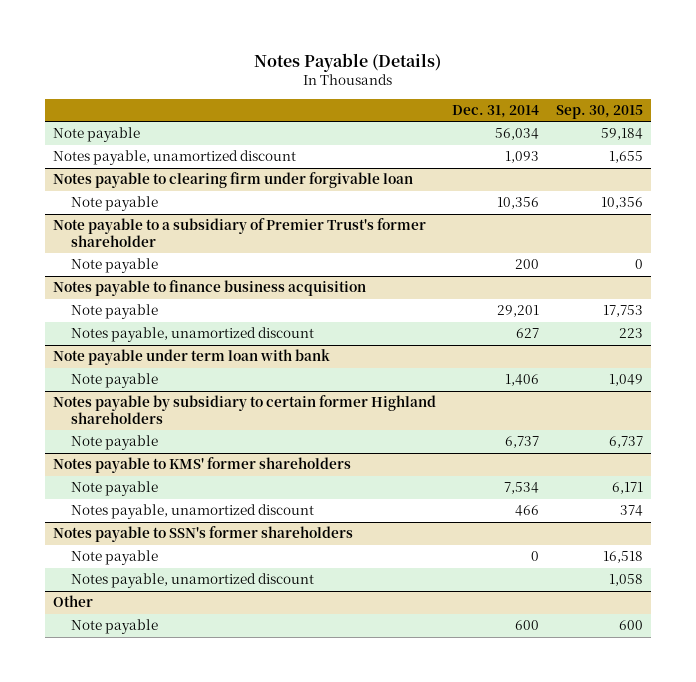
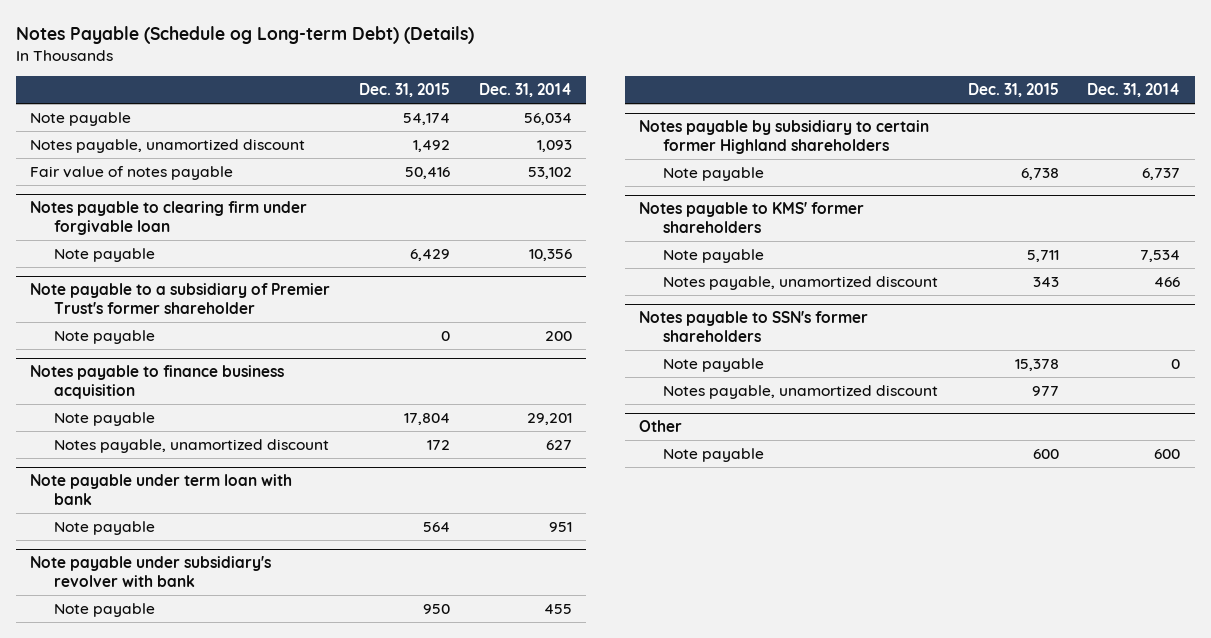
[253,52,441,72] Notes Payable (Details) -> [16,25,475,44] Notes Payable (Schedule og Long-term Debt) (Details)
[555,105,643,120] Sep. 30, 2015 -> none
none -> [359,83,451,98] Dec. 31, 2015
none -> [30,166,234,181] Fair value of notes payable
[505,374,540,387] 1,406 -> [548,522,572,533] 951
none -> [30,556,272,587] Note payable under subsidiary's revolver with bank
none -> [54,603,156,618] Note payable

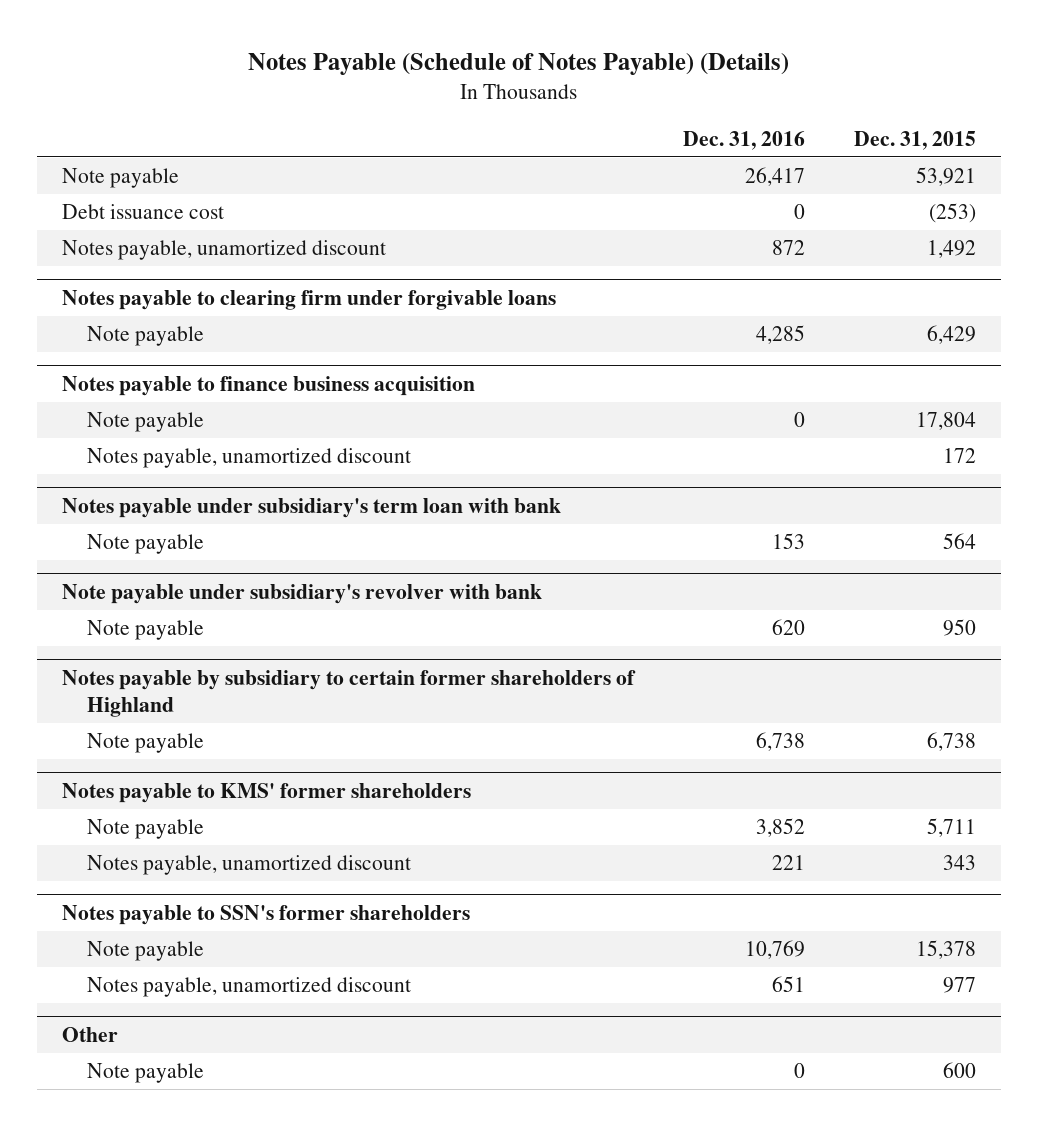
[16,25,475,44] Notes Payable (Schedule og Long-term Debt) (Details) -> [247,53,789,76] Notes Payable (Schedule of Notes Payable) (Details)
[478,83,572,98] Dec. 31, 2014 -> none
none -> [682,130,805,150] Dec. 31, 2016
[403,113,451,126] 54,174 -> [916,167,977,187] 53,921
none -> [61,204,224,220] Debt issuance cost
[30,166,234,181] Fair value of notes payable -> none
[30,201,308,235] Notes payable to clearing firm under forgivable loan -> [61,289,556,310] Notes payable to clearing firm under forgivable loans
[30,283,331,314] Note payable to a subsidiary of Premier Trust's former shareholder -> none
[54,330,156,345] Note payable -> none
[30,474,293,505] Note payable under term loan with bank -> [61,497,561,518] Notes payable under subsidiary's term loan with bank
[638,120,929,154] Notes payable by subsidiary to certain former Highland shareholders -> [61,669,636,717] Notes payable by subsidiary to certain former shareholders of Highland

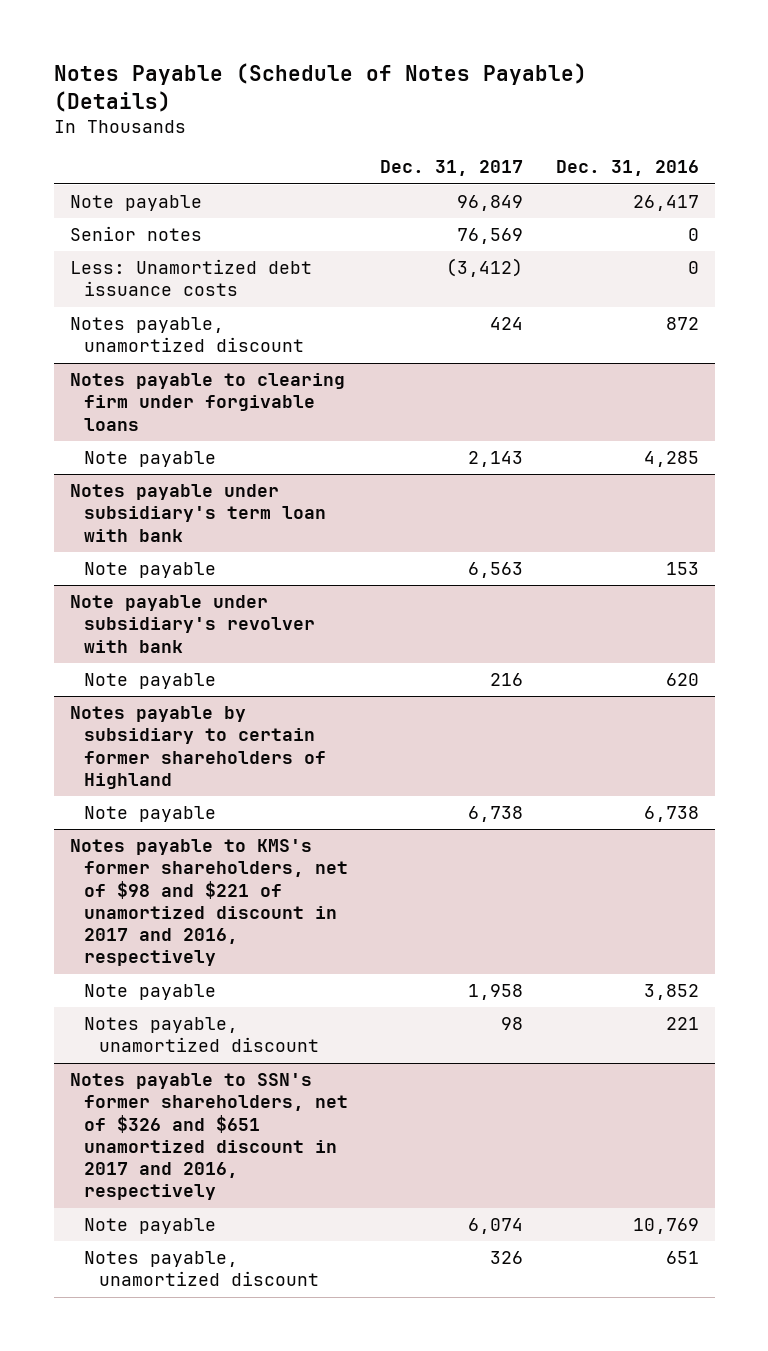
[854,130,977,150] Dec. 31, 2015 -> none
none -> [380,160,524,177] Dec. 31, 2017
none -> [69,226,202,242] Senior notes
[61,204,224,220] Debt issuance cost -> [69,259,312,297] Less: Unamortized debt issuance costs
[61,375,475,396] Notes payable to finance business acquisition -> none
[86,412,204,433] Note payable -> none
[86,448,411,469] Notes payable, unamortized discount -> none
[61,782,471,803] Notes payable to KMS' former shareholders -> [69,839,349,967] Notes payable to KMS's former shareholders, net of $98 and $221 of unamortized discount in 2017 and 2016, respectively
[61,904,470,925] Notes payable to SSN's former shareholders -> [69,1073,349,1201] Notes payable to SSN's former shareholders, net of $326 and $651 unamortized discount in 2017 and 2016, respectively
[61,1026,118,1042] Other -> none
[86,1063,204,1084] Note payable -> none

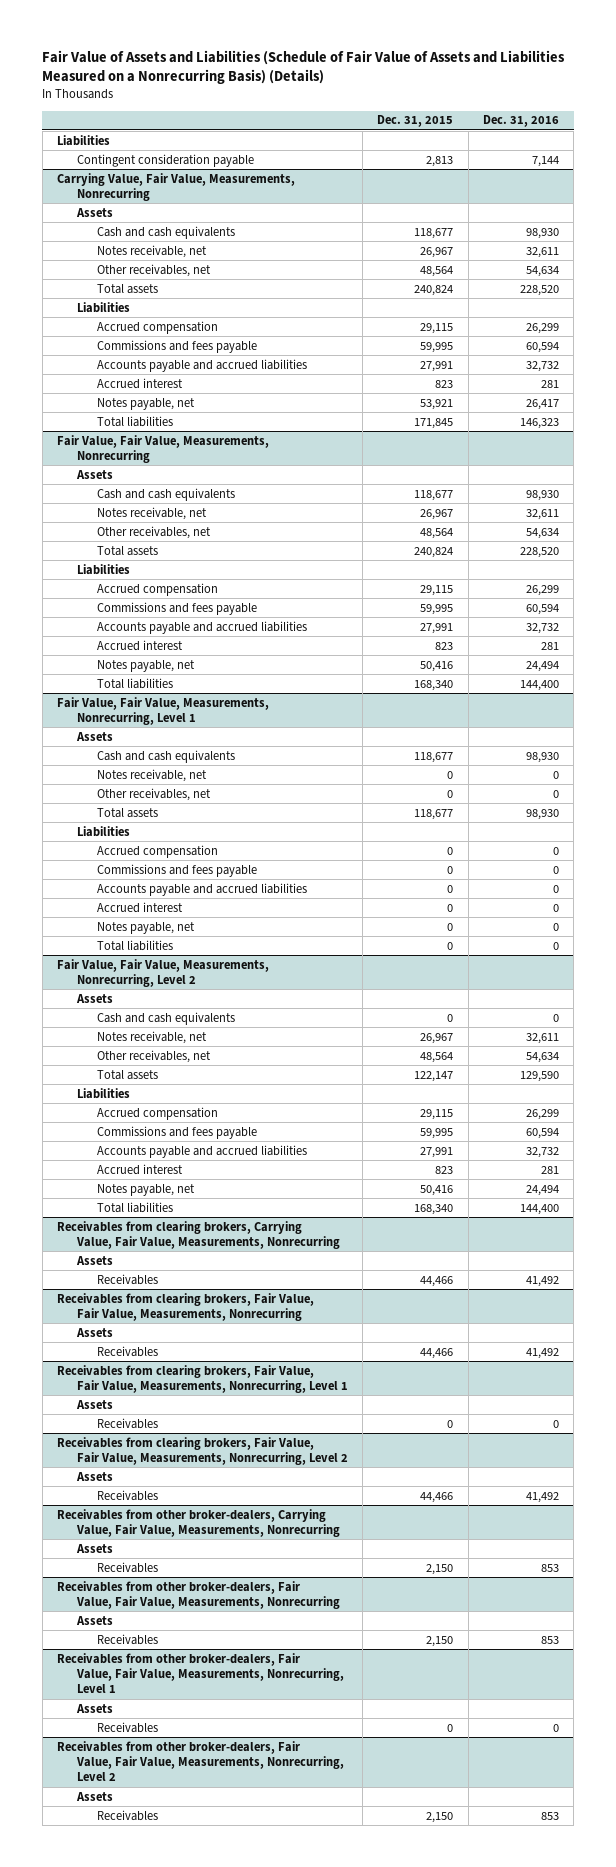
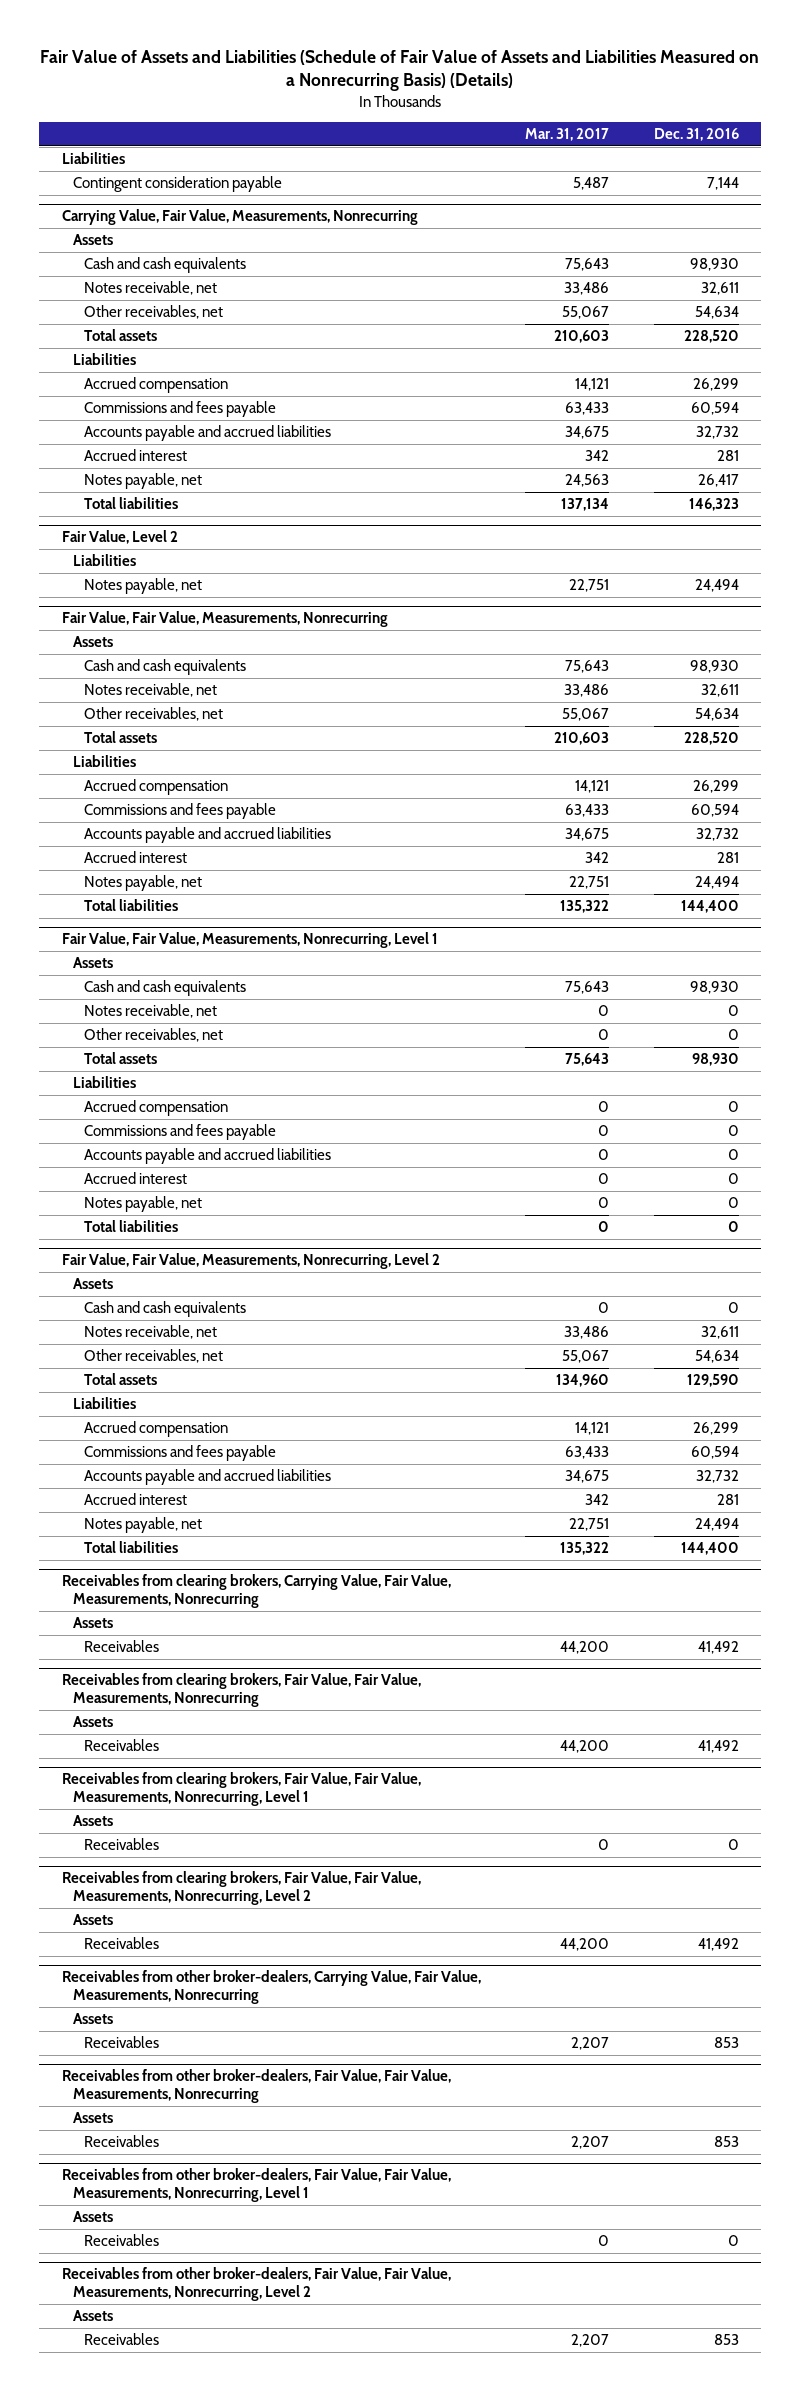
[377,115,454,128] Dec. 31, 2015 -> none
none -> [525,128,610,142] Mar. 31, 2017
none -> [61,530,178,545] Fair Value, Level 2
none -> [72,554,136,567] Liabilities
none -> [84,578,203,595] Notes payable, net

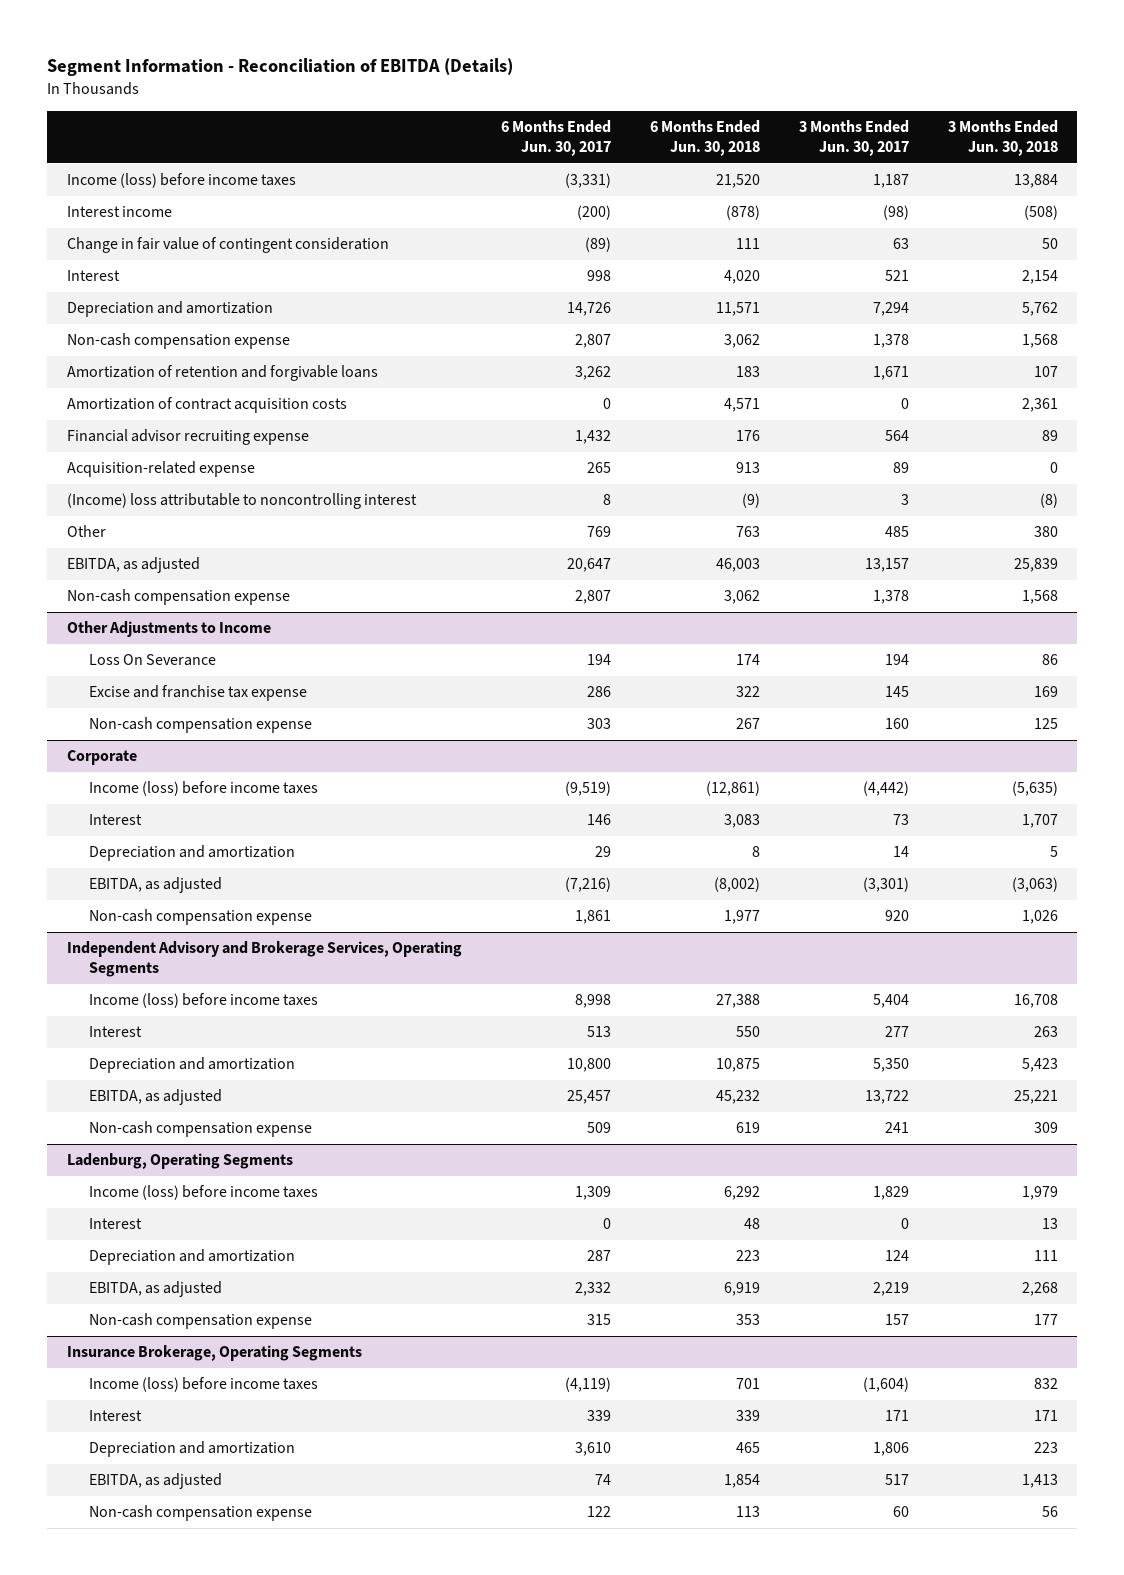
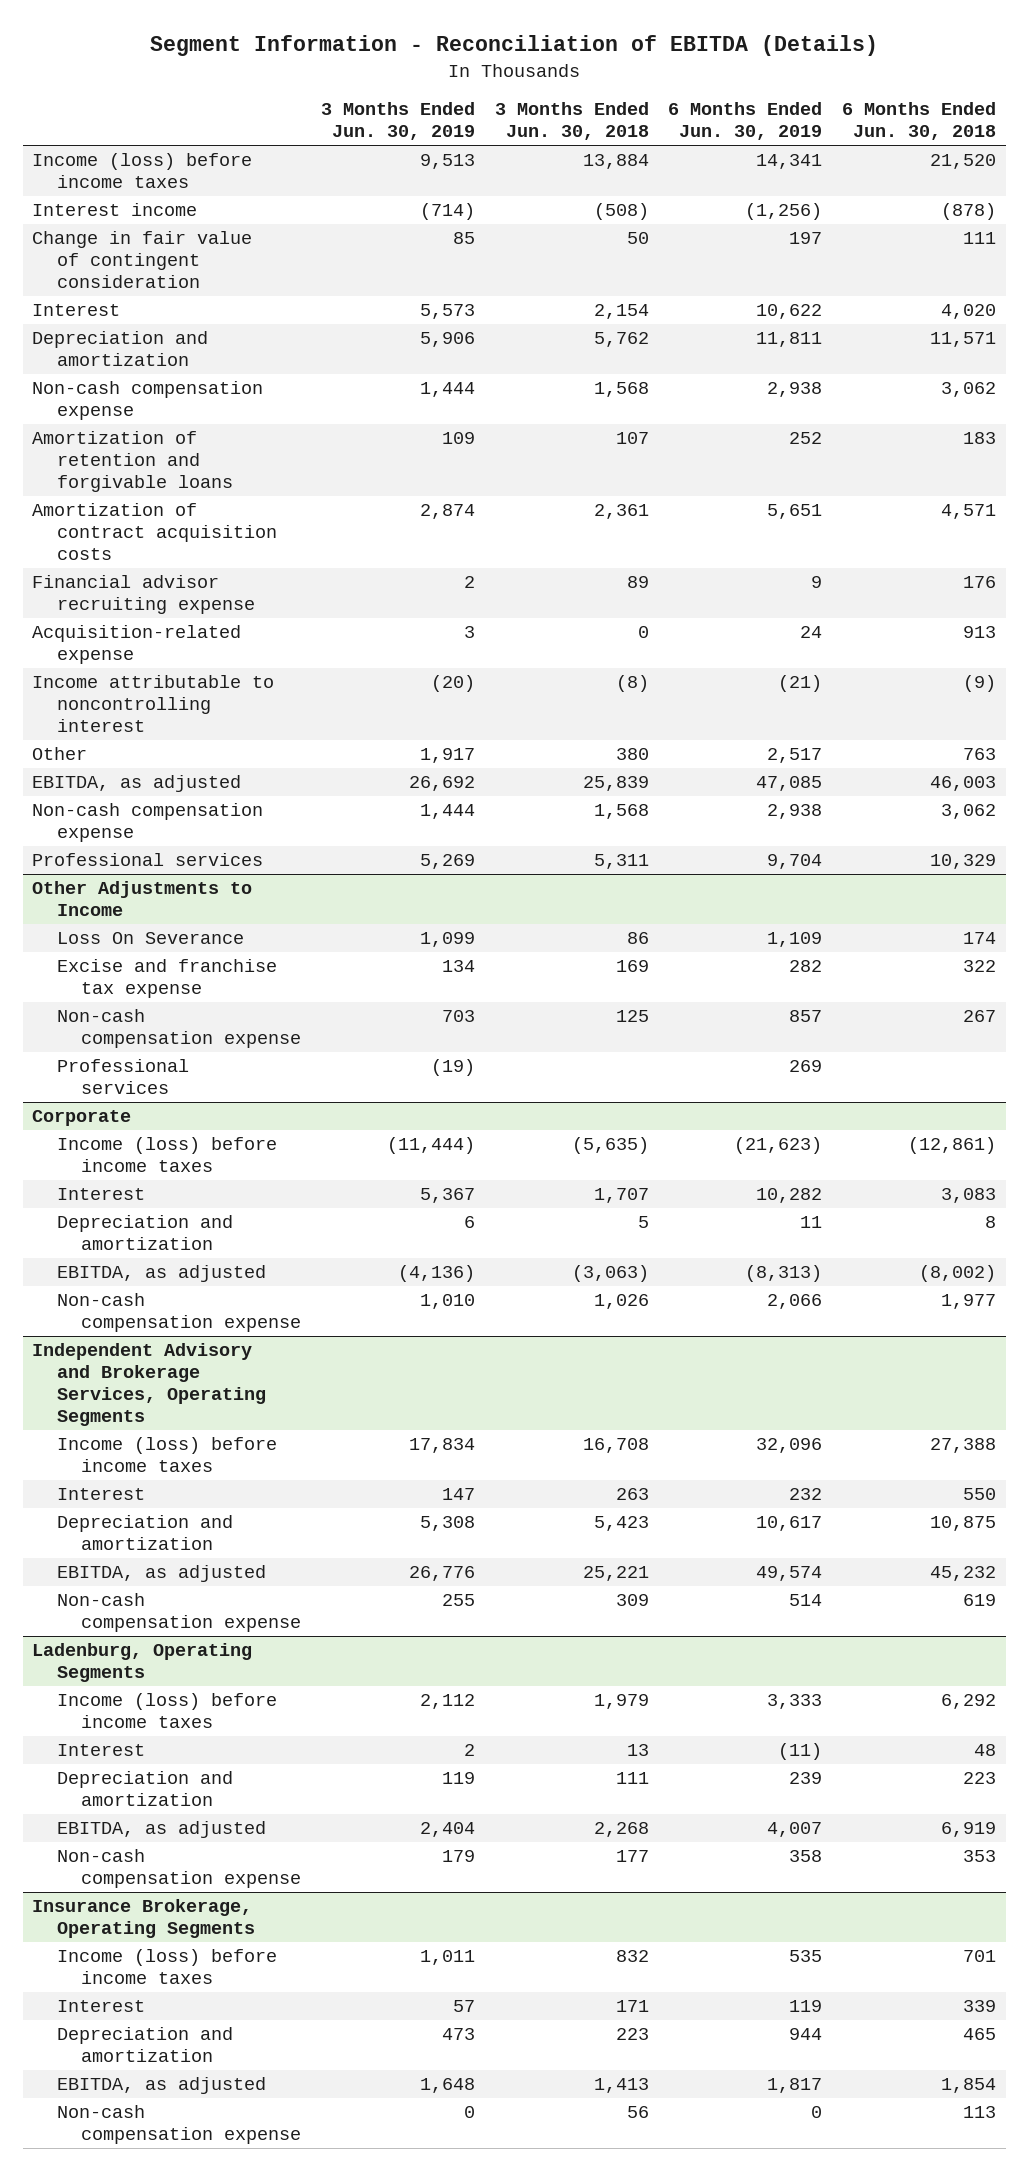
[500,119,611,156] 6 Months Ended Jun. 30, 2017 -> none
[798,119,909,156] 3 Months Ended Jun. 30, 2017 -> none
none -> [320,102,475,141] 3 Months Ended Jun. 30, 2019
none -> [668,102,823,141] 6 Months Ended Jun. 30, 2019
[66,493,417,510] (Income) loss attributable to noncontrolling interest -> [32,675,275,732] Income attributable to noncontrolling interest
none -> [32,853,264,867] Professional services
none -> [56,1059,189,1095] Professional services

